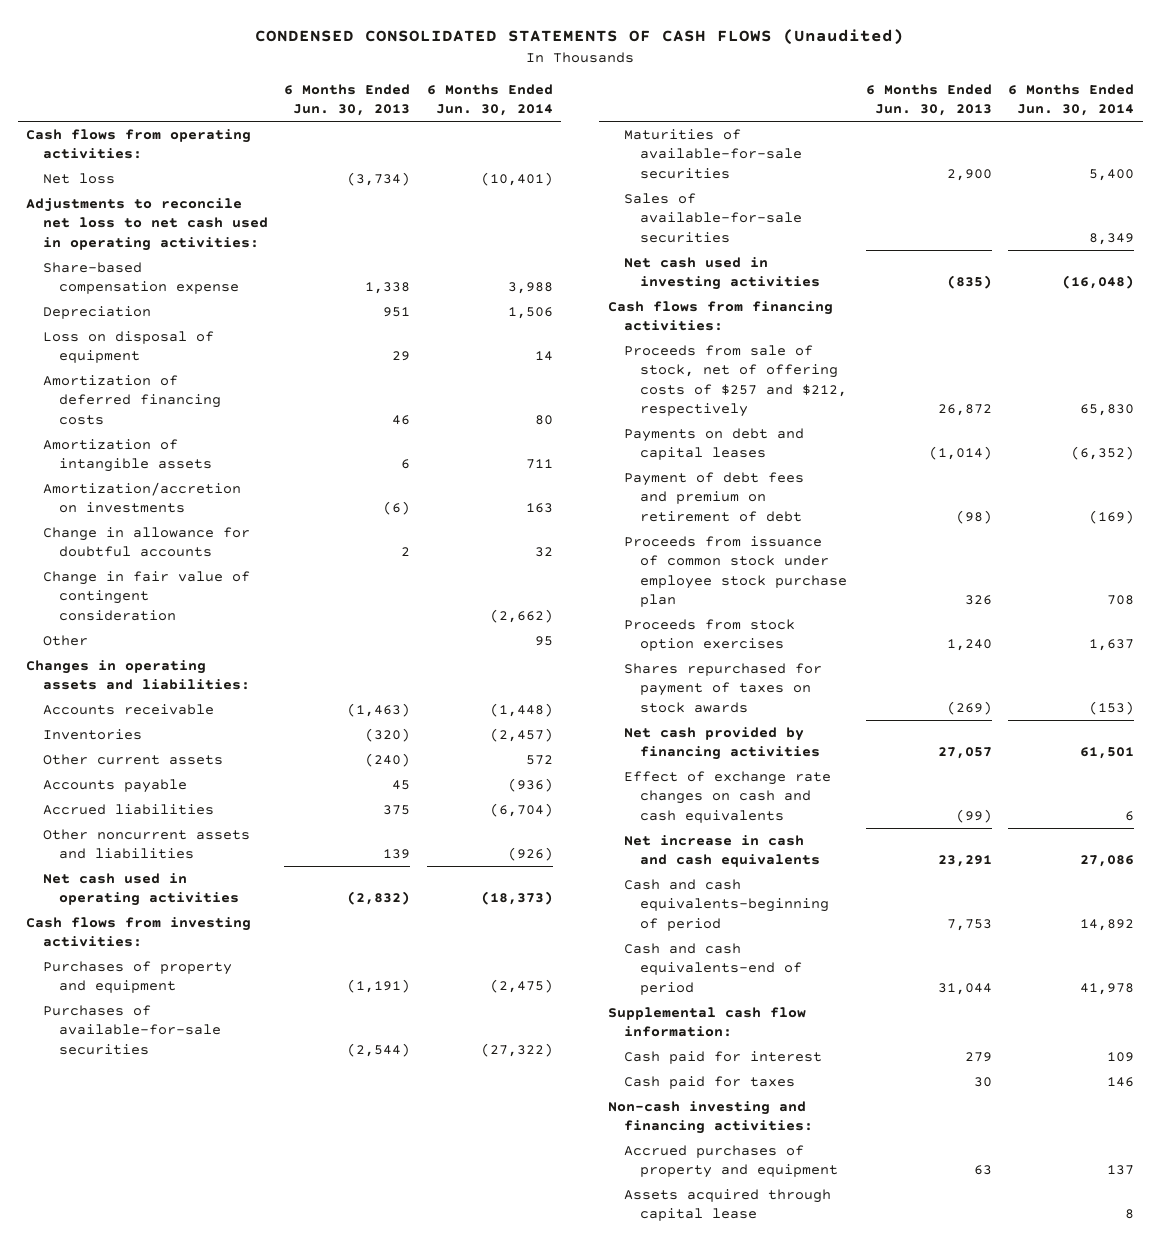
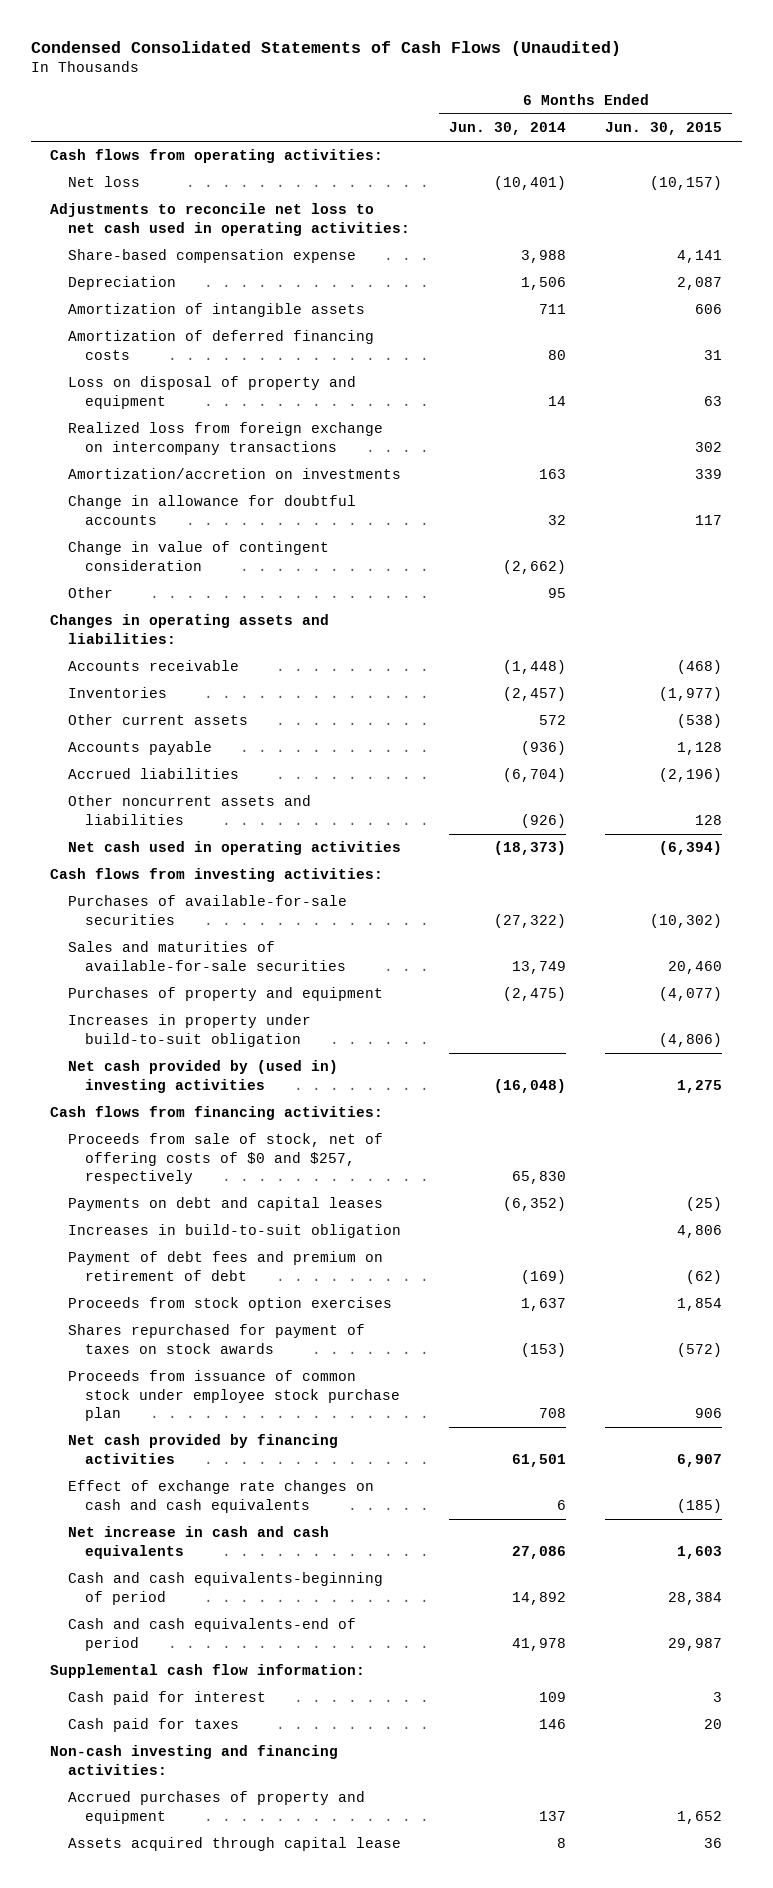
[255,29,905,46] CONDENSED CONSOLIDATED STATEMENTS OF CASH FLOWS (Unaudited) -> [30,40,621,56] Condensed Consolidated Statements of Cash Flows (Unaudited)
[284,83,411,117] 6 Months Ended Jun. 30, 2013 -> none
none -> [605,122,723,136] Jun. 30, 2015
[42,330,214,364] Loss on disposal of equipment -> none
[42,374,222,425] Amortization of deferred financing costs -> [67,330,374,360] Amortization of deferred financing costs
none -> [67,376,356,409] Loss on disposal of property and equipment
none -> [67,422,383,455] Realized loss from foreign exchange on intercompany transactions
[42,570,250,621] Change in fair value of contingent consideration -> [67,541,329,571] Change in value of contingent consideration
[624,192,803,243] Sales of available-for-sale securities -> none
[624,128,803,179] Maturities of available-for-sale securities -> [67,941,346,971] Sales and maturities of available-for-sale securities
[1089,168,1135,181] 5,400 -> [511,960,566,974] 13,749
[42,960,232,994] Purchases of property and equipment -> [67,987,383,1002] Purchases of property and equipment
none -> [67,1014,311,1047] Increases in property under build-to-suit obligation
[624,256,821,291] Net cash used in investing activities -> [67,1060,338,1093] Net cash provided by (used in) investing activities
[624,344,848,418] Proceeds from sale of stock, net of offering costs of $257 and $212, respectively -> [67,1133,383,1185] Proceeds from sale of stock, net of offering costs of $0 and $257, respectively
none -> [67,1224,401,1239] Increases in build-to-suit obligation
[624,535,848,608] Proceeds from issuance of common stock under employee stock purchase plan -> [67,1370,400,1422] Proceeds from issuance of common stock under employee stock purchase plan

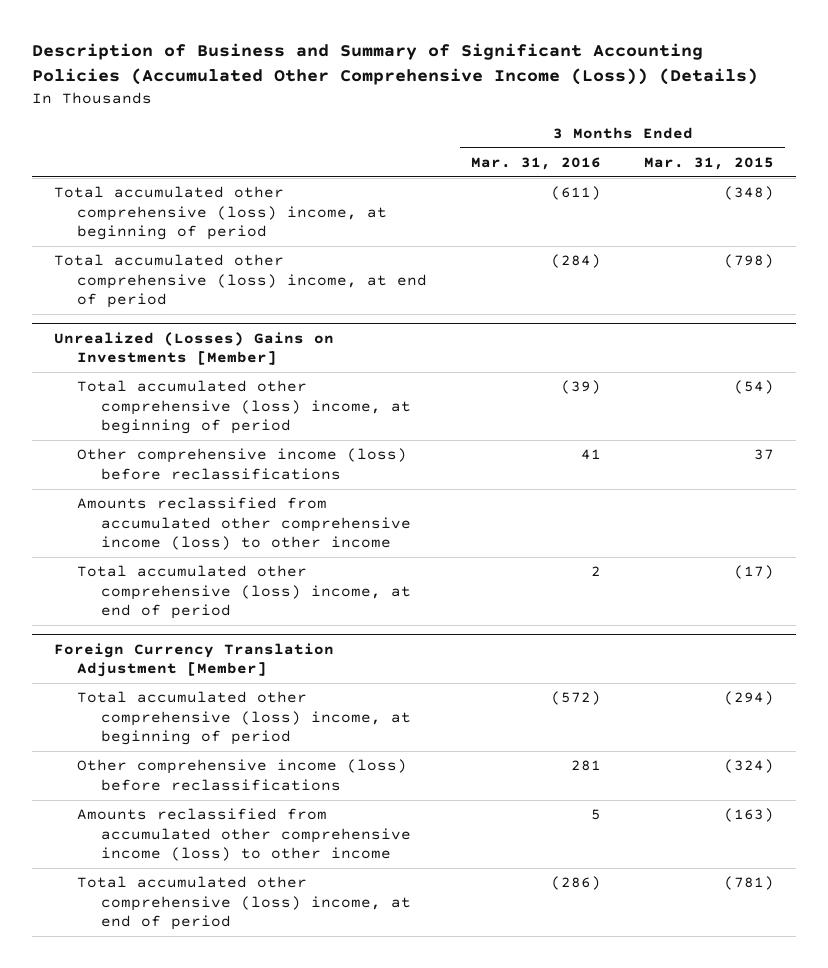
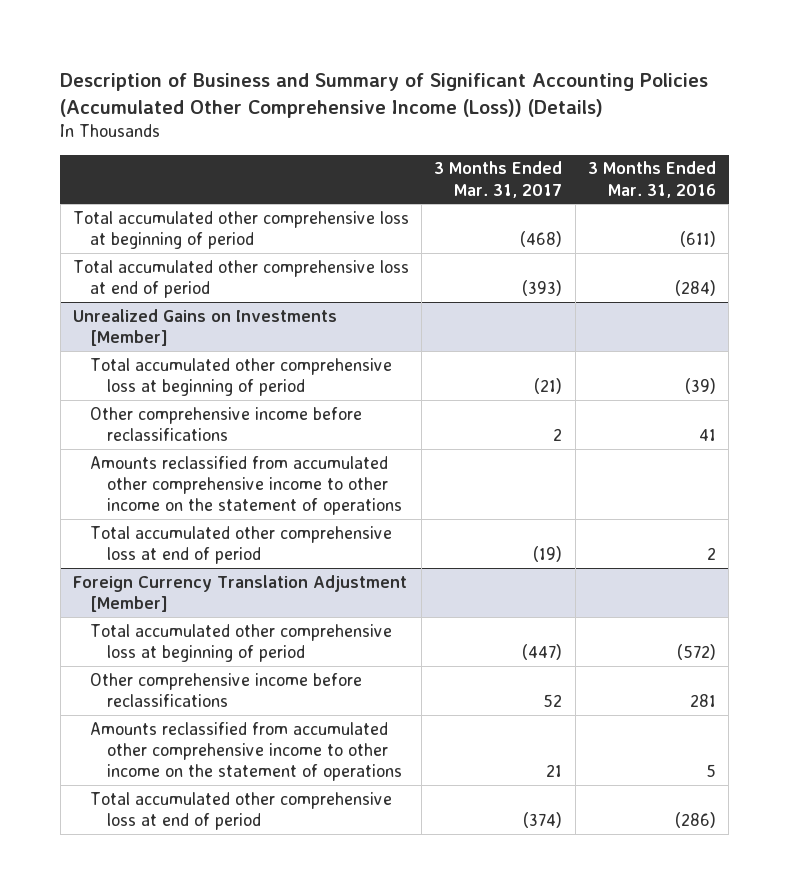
[644,156,775,170] Mar. 31, 2015 -> none
none -> [434,161,563,198] 3 Months Ended Mar. 31, 2017
[53,186,388,241] Total accumulated other comprehensive (loss) income, at beginning of period -> [72,210,409,249] Total accumulated other comprehensive loss at beginning of period
[53,254,428,309] Total accumulated other comprehensive (loss) income, at end of period -> [72,259,409,298] Total accumulated other comprehensive loss at end of period
[53,331,334,366] Unrealized (Losses) Gains on Investments [Member] -> [72,308,337,346] Unrealized Gains on Investments [Member]
[77,380,412,435] Total accumulated other comprehensive (loss) income, at beginning of period -> [89,357,392,396] Total accumulated other comprehensive loss at beginning of period
[77,448,408,480] Other comprehensive income (loss) before reclassifications -> [89,406,362,441] Other comprehensive income before reclassifications
[77,497,412,551] Amounts reclassified from accumulated other comprehensive income (loss) to other income -> [89,455,402,515] Amounts reclassified from accumulated other comprehensive income to other income on the statement of operations
[77,565,412,620] Total accumulated other comprehensive (loss) income, at end of period -> [89,525,392,564] Total accumulated other comprehensive loss at end of period
[77,691,412,746] Total accumulated other comprehensive (loss) income, at beginning of period -> [89,623,392,662] Total accumulated other comprehensive loss at beginning of period
[77,759,408,791] Other comprehensive income (loss) before reclassifications -> [89,672,362,707] Other comprehensive income before reclassifications
[77,808,412,862] Amounts reclassified from accumulated other comprehensive income (loss) to other income -> [89,721,402,781] Amounts reclassified from accumulated other comprehensive income to other income on the statement of operations
[77,876,412,931] Total accumulated other comprehensive (loss) income, at end of period -> [89,791,392,830] Total accumulated other comprehensive loss at end of period

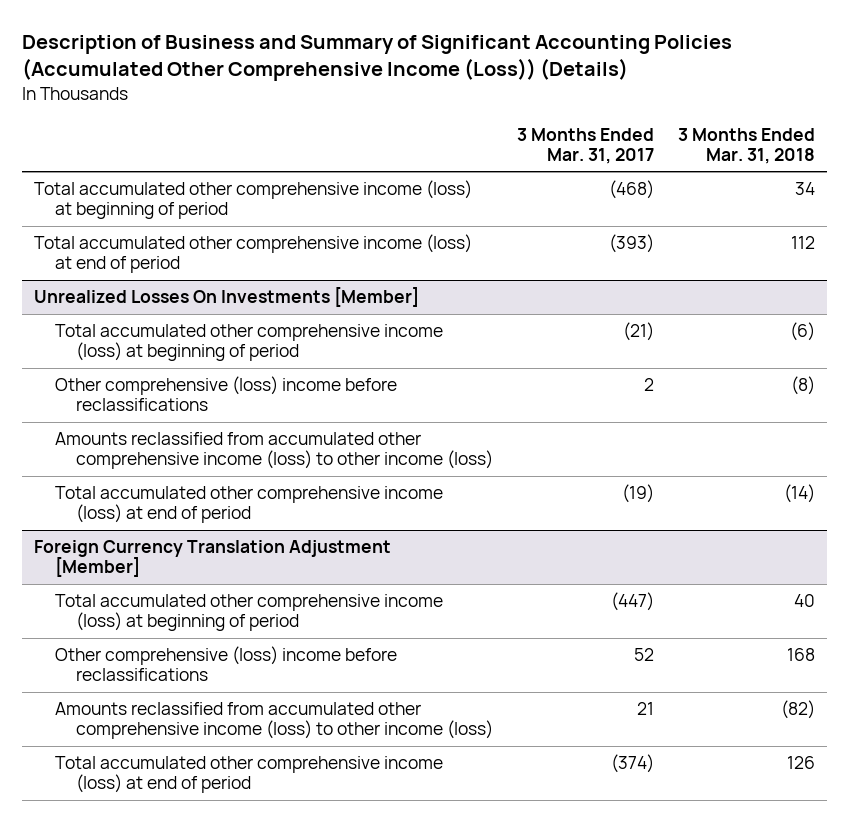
[587,161,716,198] 3 Months Ended Mar. 31, 2016 -> none
none -> [678,127,816,164] 3 Months Ended Mar. 31, 2018
[72,210,409,249] Total accumulated other comprehensive loss at beginning of period -> [33,180,472,220] Total accumulated other comprehensive income (loss) at beginning of period
[72,259,409,298] Total accumulated other comprehensive loss at end of period -> [33,234,472,274] Total accumulated other comprehensive income (loss) at end of period
[72,308,337,346] Unrealized Gains on Investments [Member] -> [33,287,419,308] Unrealized Losses On Investments [Member]
[89,357,392,396] Total accumulated other comprehensive loss at beginning of period -> [54,324,443,362] Total accumulated other comprehensive income (loss) at beginning of period
[89,406,362,441] Other comprehensive income before reclassifications -> [54,376,397,412] Other comprehensive (loss) income before reclassifications
[89,455,402,515] Amounts reclassified from accumulated other comprehensive income to other income on the statement of operations -> [54,432,493,470] Amounts reclassified from accumulated other comprehensive income (loss) to other income (loss)
[89,525,392,564] Total accumulated other comprehensive loss at end of period -> [54,486,443,524] Total accumulated other comprehensive income (loss) at end of period
[89,623,392,662] Total accumulated other comprehensive loss at beginning of period -> [54,594,443,632] Total accumulated other comprehensive income (loss) at beginning of period
[89,672,362,707] Other comprehensive income before reclassifications -> [54,646,397,682] Other comprehensive (loss) income before reclassifications
[89,721,402,781] Amounts reclassified from accumulated other comprehensive income to other income on the statement of operations -> [54,702,493,740] Amounts reclassified from accumulated other comprehensive income (loss) to other income (loss)
[89,791,392,830] Total accumulated other comprehensive loss at end of period -> [54,756,443,794] Total accumulated other comprehensive income (loss) at end of period

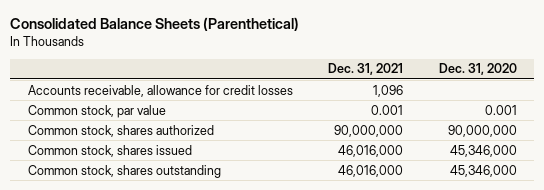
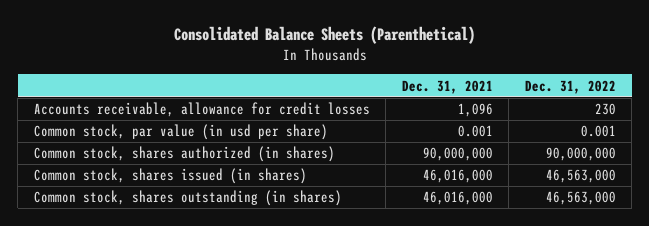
[438,63,517,76] Dec. 31, 2020 -> none
none -> [524,79,616,94] Dec. 31, 2022
[27,104,166,118] Common stock, par value -> [33,124,328,141] Common stock, par value (in usd per share)
[27,124,214,137] Common stock, shares authorized -> [33,146,335,163] Common stock, shares authorized (in shares)
[27,144,192,157] Common stock, shares issued -> [33,168,307,185] Common stock, shares issued (in shares)
[27,164,221,178] Common stock, shares outstanding -> [33,190,342,207] Common stock, shares outstanding (in shares)

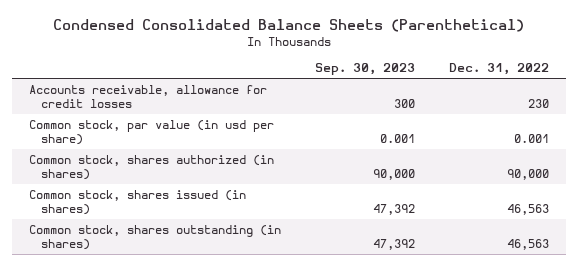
[173,26,475,45] Consolidated Balance Sheets (Parenthetical) -> [52,19,524,33] Condensed Consolidated Balance Sheets (Parenthetical)
[401,79,493,94] Dec. 31, 2021 -> none
none -> [314,63,415,76] Sep. 30, 2023
[545,147,616,162] 90,000,000 -> [507,169,550,181] 90,000
[545,169,616,184] 46,563,000 -> [507,204,550,216] 46,563
[545,191,616,206] 46,563,000 -> [507,239,550,251] 46,563

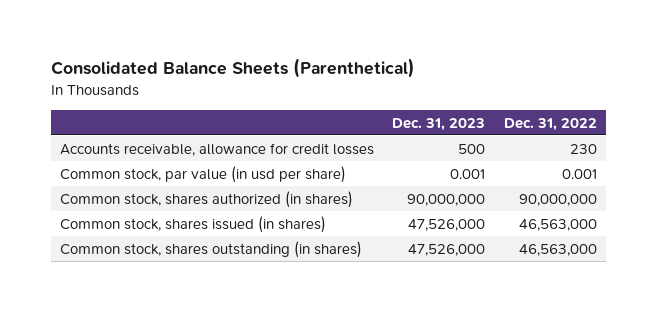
[52,19,524,33] Condensed Consolidated Balance Sheets (Parenthetical) -> [50,58,415,79] Consolidated Balance Sheets (Parenthetical)
[314,63,415,76] Sep. 30, 2023 -> none
none -> [392,117,486,131] Dec. 31, 2023
[507,169,550,181] 90,000 -> [518,193,597,206] 90,000,000
[507,204,550,216] 46,563 -> [518,218,597,231] 46,563,000
[507,239,550,251] 46,563 -> [518,243,597,256] 46,563,000

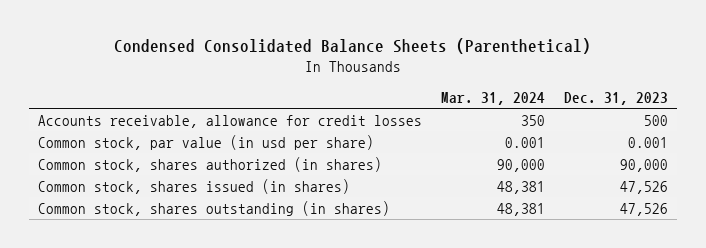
[50,58,415,79] Consolidated Balance Sheets (Parenthetical) -> [114,38,592,55] Condensed Consolidated Balance Sheets (Parenthetical)
[503,117,597,131] Dec. 31, 2022 -> none
none -> [441,91,546,105] Mar. 31, 2024
[407,193,486,206] 90,000,000 -> [620,158,669,172] 90,000
[408,218,486,231] 47,526,000 -> [620,180,669,194] 47,526
[408,243,486,256] 47,526,000 -> [620,202,669,216] 47,526

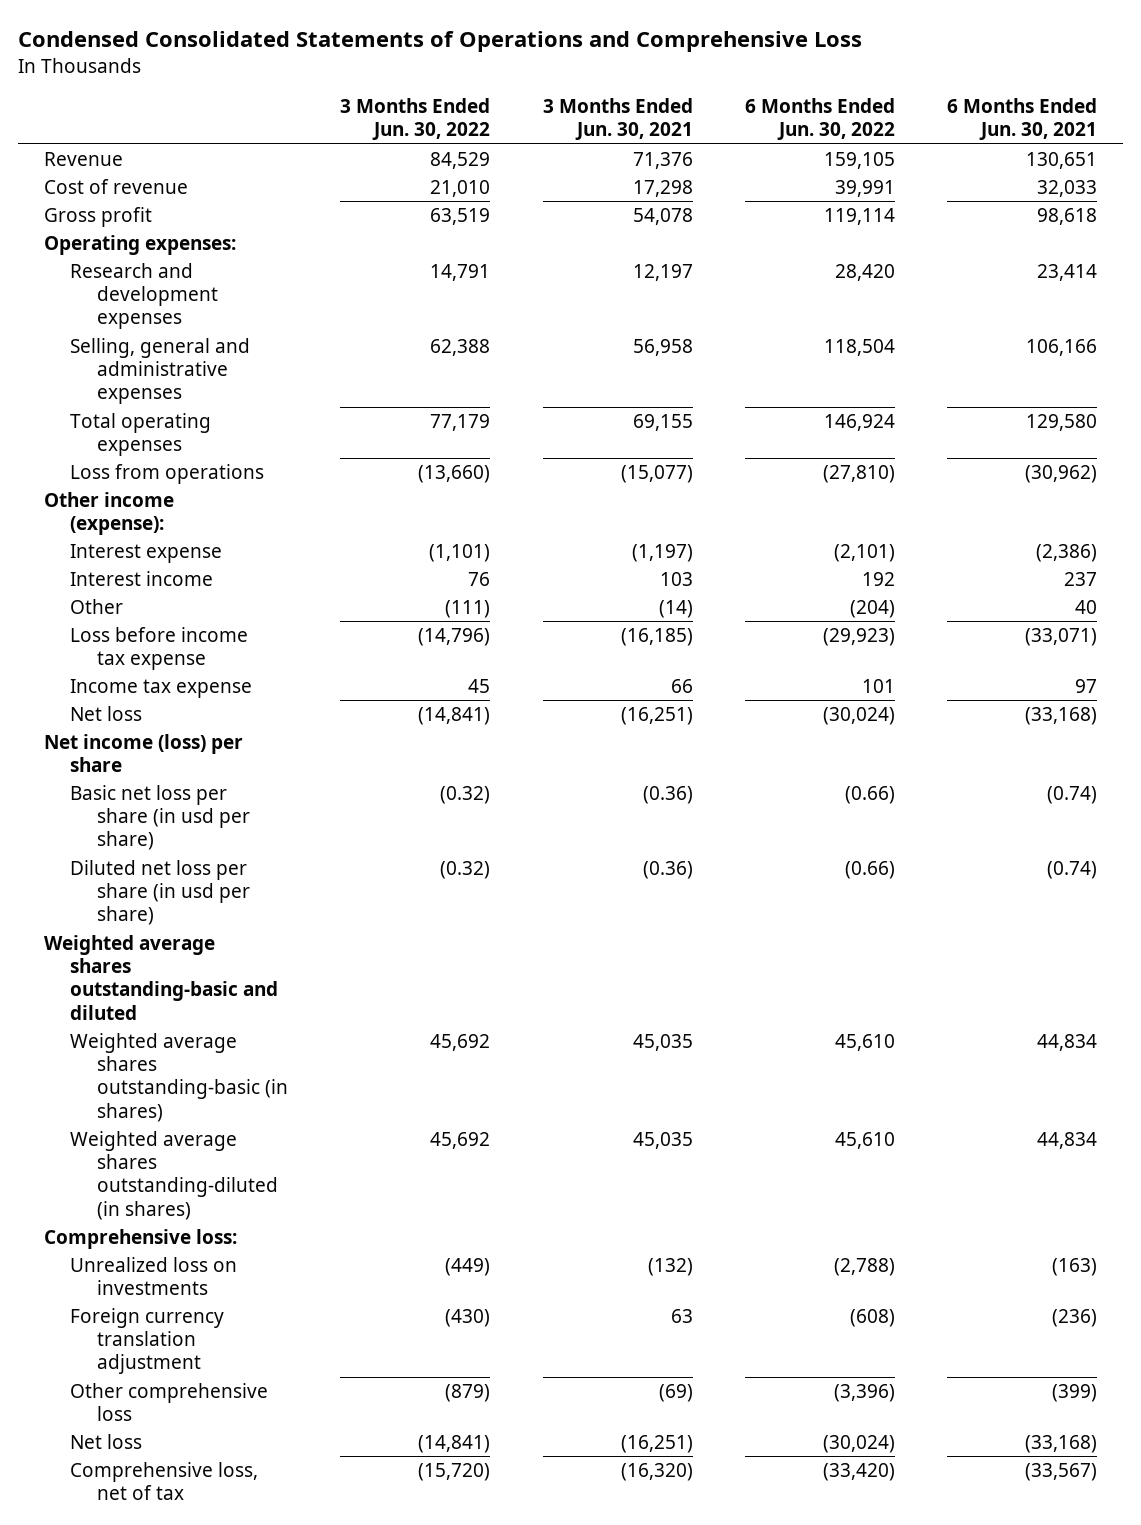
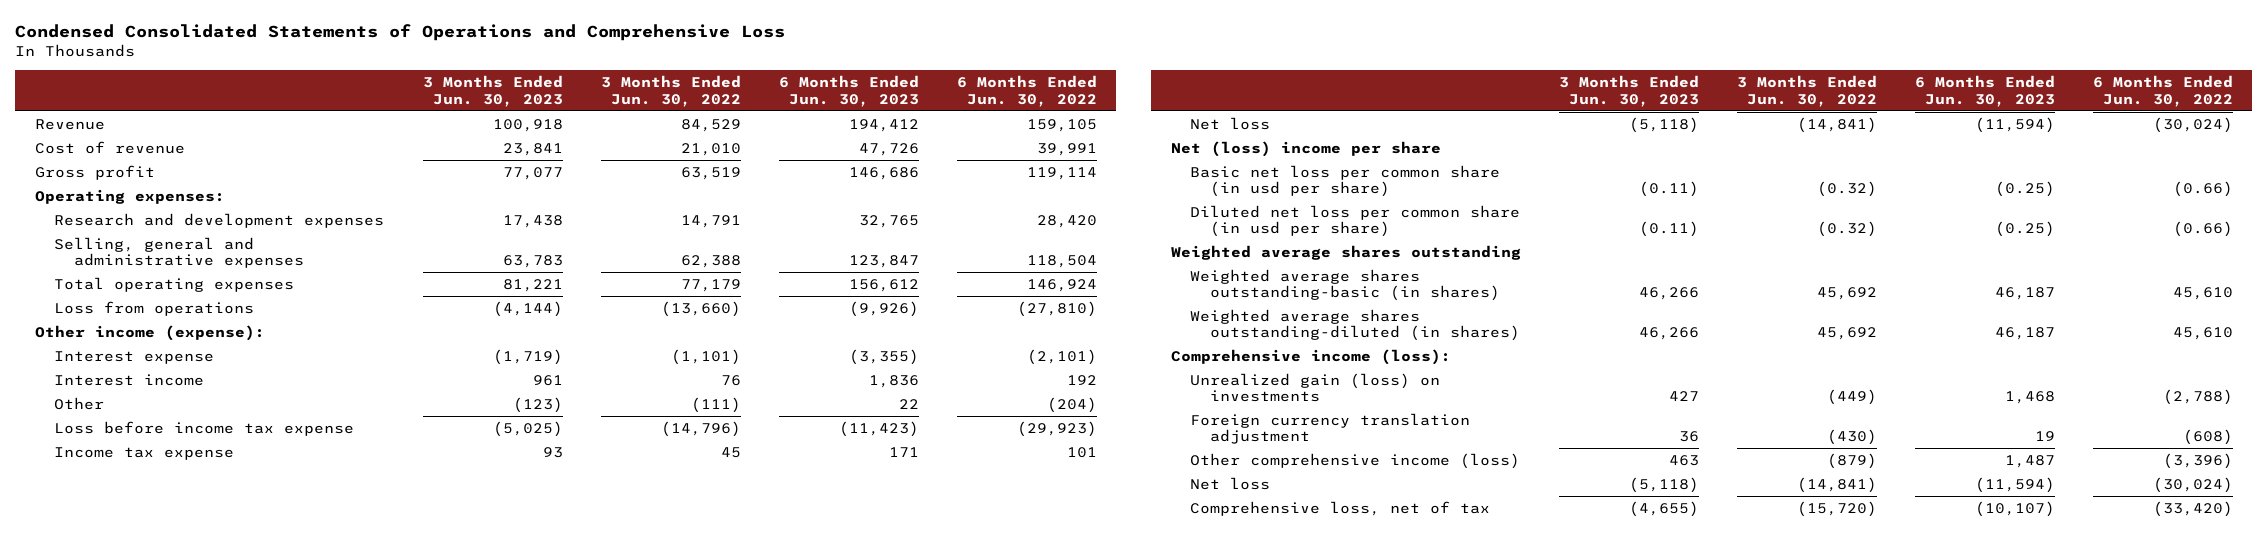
[542,98,693,141] 3 Months Ended Jun. 30, 2021 -> none
[947,98,1098,141] 6 Months Ended Jun. 30, 2021 -> none
none -> [422,75,563,107] 3 Months Ended Jun. 30, 2023
none -> [778,75,919,107] 6 Months Ended Jun. 30, 2023
[43,733,243,773] Net income (loss) per share -> [1170,140,1441,157] Net (loss) income per share
[70,784,250,851] Basic net loss per share (in usd per share) -> [1190,164,1501,198] Basic net loss per common share (in usd per share)
[70,859,250,926] Diluted net loss per share (in usd per share) -> [1190,204,1521,238] Diluted net loss per common share (in usd per share)
[43,934,279,1020] Weighted average shares outstanding-basic and diluted -> [1170,244,1521,260] Weighted average shares outstanding
[43,1228,237,1249] Comprehensive loss: -> [1170,348,1451,365] Comprehensive income (loss):
[70,1256,238,1296] Unrealized loss on investments -> [1190,372,1441,403] Unrealized gain (loss) on investments
[70,1382,269,1422] Other comprehensive loss -> [1190,452,1521,469] Other comprehensive income (loss)

